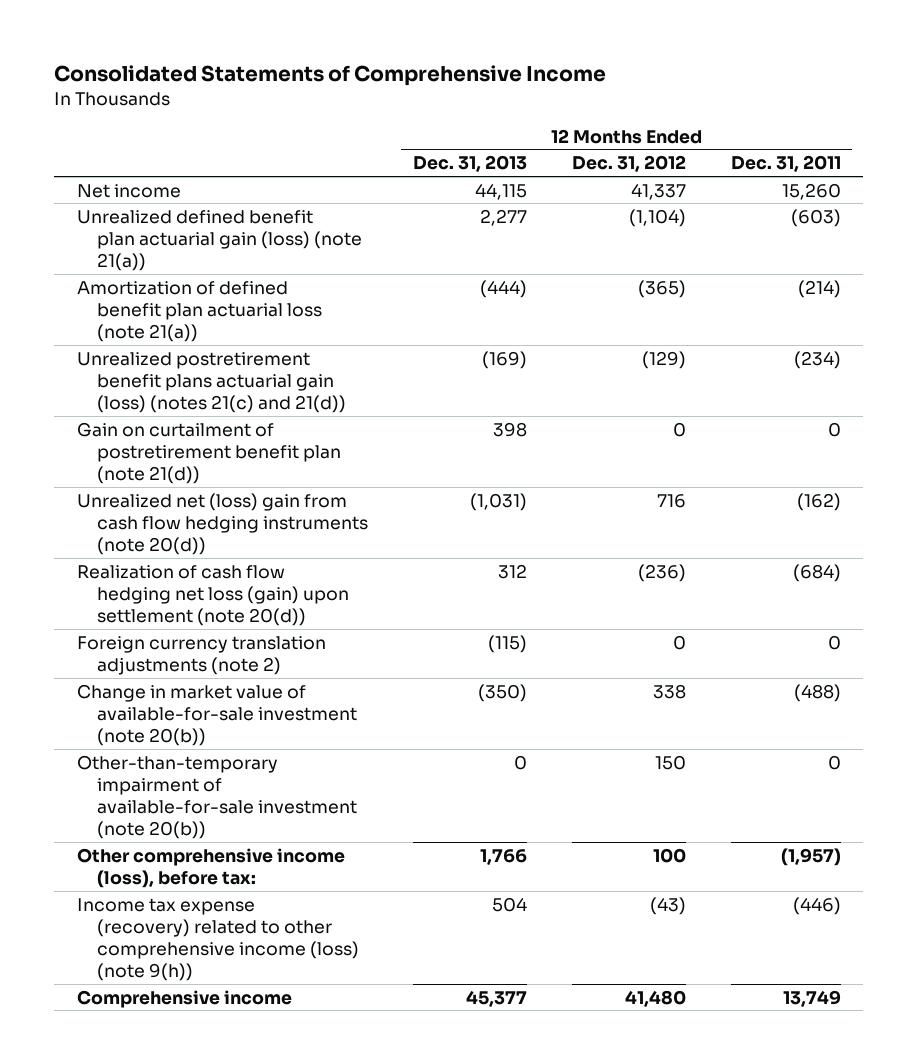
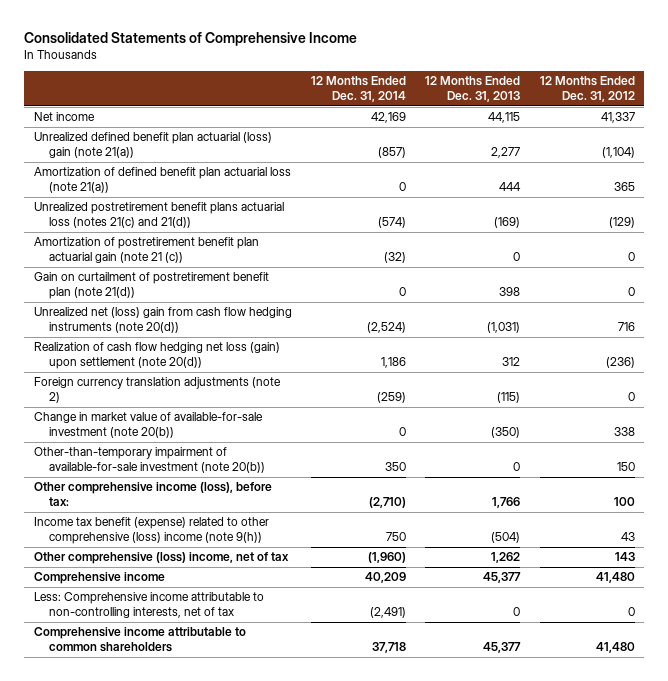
[730,155,841,173] Dec. 31, 2011 -> none
none -> [310,76,406,103] 12 Months Ended Dec. 31, 2014
[76,209,362,271] Unrealized defined benefit plan actuarial gain (loss) (note 21(a)) -> [33,132,272,159] Unrealized defined benefit plan actuarial (loss) gain (note 21(a))
[479,279,527,298] (444) -> [499,182,522,192] 444
[637,279,686,298] (365) -> [613,182,635,192] 365
[76,351,346,413] Unrealized postretirement benefit plans actuarial gain (loss) (notes 21(c) and 21(d)) -> [33,202,284,229] Unrealized postretirement benefit plans actuarial loss (notes 21(c) and 21(d))
none -> [33,237,259,264] Amortization of postretirement benefit plan actuarial gain (note 21 (c))
[76,897,359,981] Income tax expense (recovery) related to other comprehensive income (loss) (note 9(h)) -> [33,517,269,545] Income tax benefit (expense) related to other comprehensive (loss) income (note 9(h))
[491,896,527,912] 504 -> [491,532,521,544] (504)
[649,896,686,915] (43) -> [620,532,635,542] 43
none -> [33,552,289,565] Other comprehensive (loss) income, net of tax
none -> [33,592,264,619] Less: Comprehensive income attributable to non-controlling interests, net of tax
none -> [33,627,246,653] Comprehensive income attributable to common shareholders

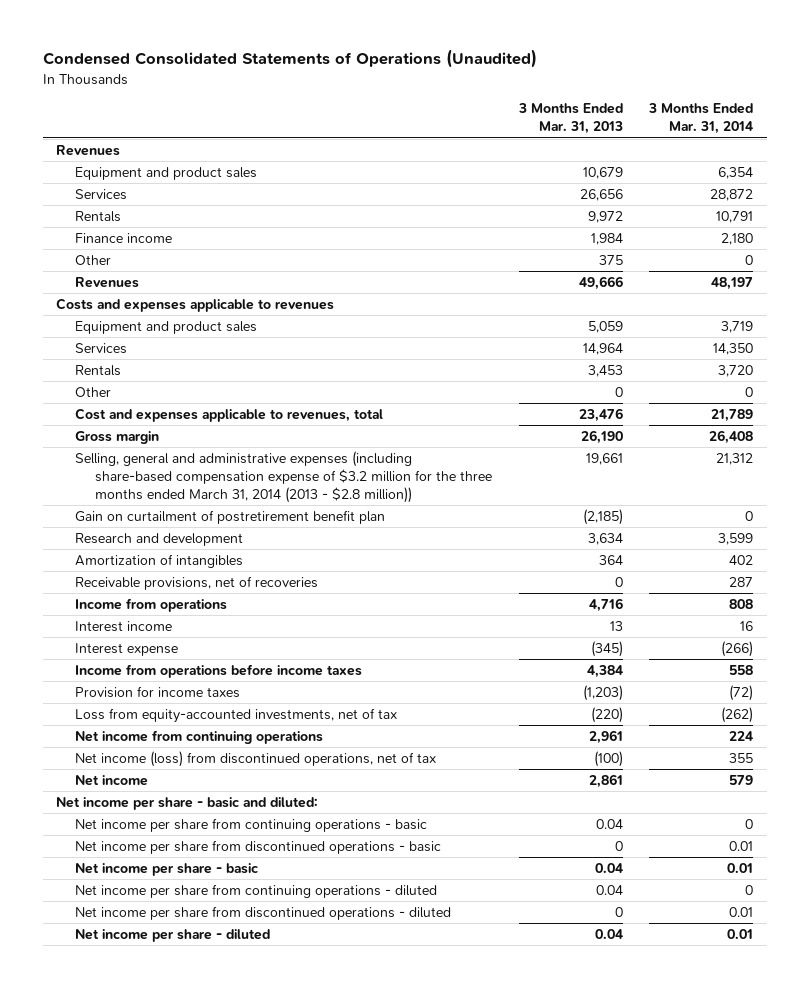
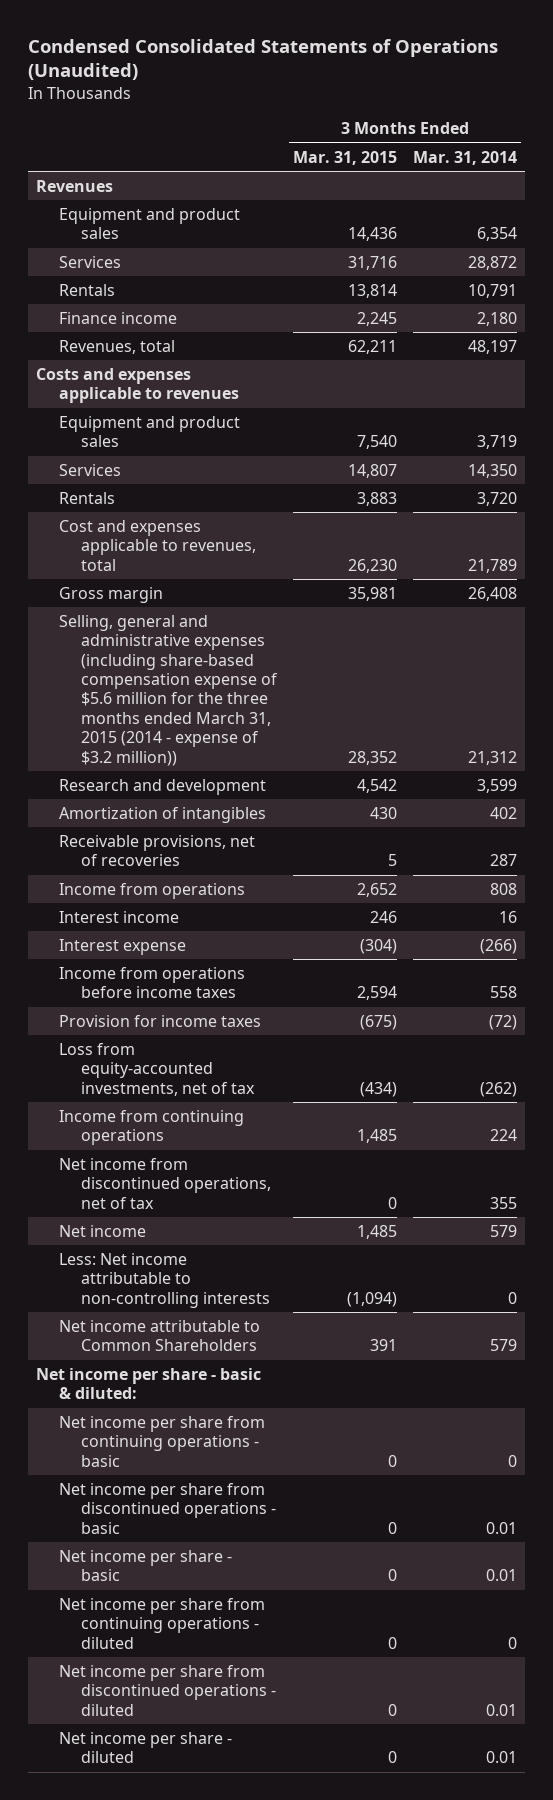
[517,103,623,135] 3 Months Ended Mar. 31, 2013 -> none
none -> [292,150,397,165] Mar. 31, 2015
[75,254,112,265] Other -> none
[75,276,140,288] Revenues -> [58,339,175,354] Revenues, total
[75,386,112,397] Other -> none
[75,509,386,524] Gain on curtailment of postretirement benefit plan -> none
[75,450,493,503] Selling, general and administrative expenses (including share-based compensation expense of $3.2 million for the three months ended March 31, 2014 (2013 - $2.8 million)) -> [58,614,279,766] Selling, general and administrative expenses (including share-based compensation expense of $5.6 million for the three months ended March 31, 2015 (2014 - expense of $3.2 million))
[75,729,324,744] Net income from continuing operations -> [58,1109,244,1146] Income from continuing operations
[75,750,437,767] Net income (loss) from discontinued operations, net of tax -> [58,1157,272,1209] Net income from discontinued operations, net of tax
none -> [58,1252,271,1308] Less: Net income attributable to non-controlling interests
none -> [58,1319,260,1352] Net income attributable to Common Shareholders
[55,796,318,810] Net income per share - basic and diluted: -> [35,1367,261,1400] Net income per share - basic & diluted:

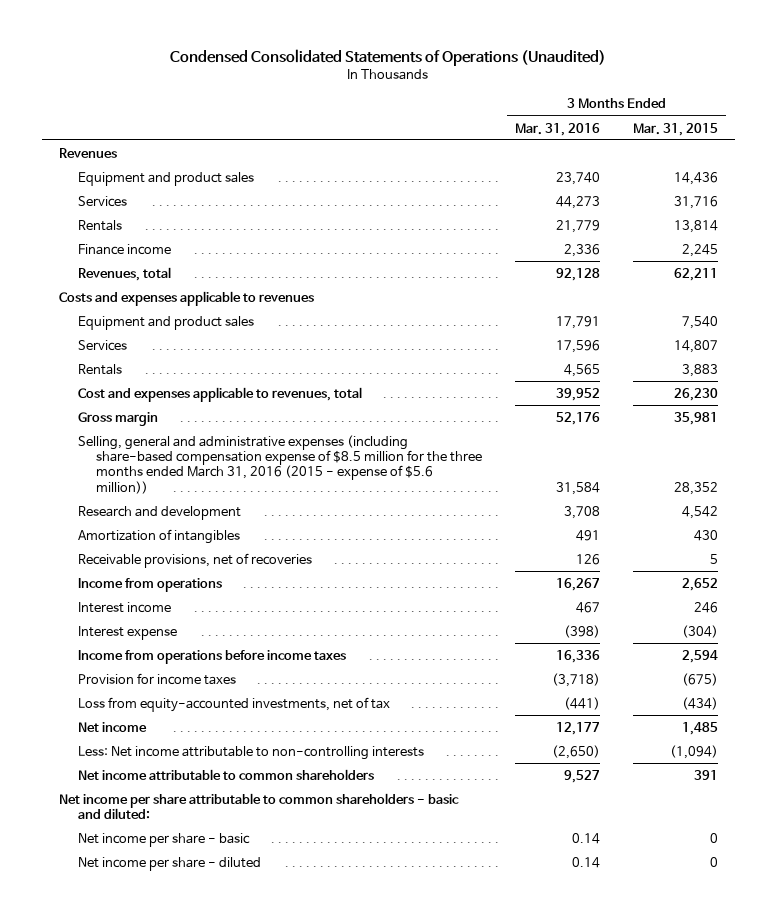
[412,150,517,165] Mar. 31, 2014 -> none
none -> [515,122,601,136] Mar. 31, 2016
[58,614,279,766] Selling, general and administrative expenses (including share-based compensation expense of $5.6 million for the three months ended March 31, 2015 (2014 - expense of $3.2 million)) -> [77,434,483,494] Selling, general and administrative expenses (including share-based compensation expense of $8.5 million for the three months ended March 31, 2016 (2015 - expense of $5.6 million))
[58,1109,244,1146] Income from continuing operations -> none
[58,1157,272,1209] Net income from discontinued operations, net of tax -> none
[58,1415,265,1467] Net income per share from continuing operations - basic -> none
[58,1482,277,1534] Net income per share from discontinued operations - basic -> none
[58,1319,260,1352] Net income attributable to Common Shareholders -> [77,768,374,780] Net income attributable to common shareholders
[35,1367,261,1400] Net income per share - basic & diluted: -> [58,792,459,819] Net income per share attributable to common shareholders - basic and diluted:
[58,1597,265,1649] Net income per share from continuing operations - diluted -> none
[58,1664,277,1716] Net income per share from discontinued operations - diluted -> none

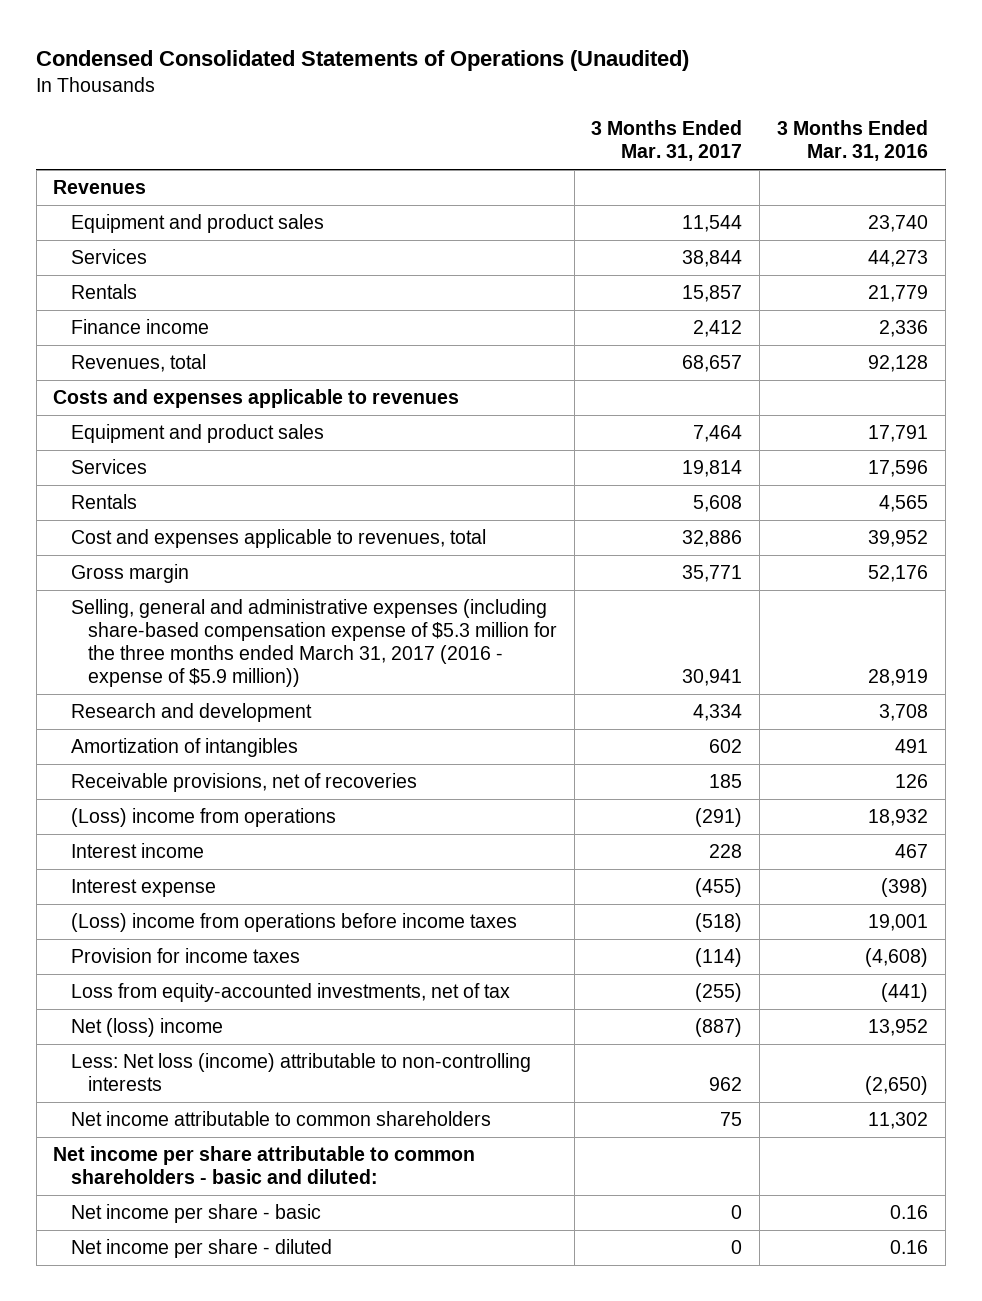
[633,122,719,136] Mar. 31, 2015 -> none
none -> [591,120,743,162] 3 Months Ended Mar. 31, 2017
[77,434,483,494] Selling, general and administrative expenses (including share-based compensation expense of $8.5 million for the three months ended March 31, 2016 (2015 - expense of $5.6 million)) -> [70,599,557,688] Selling, general and administrative expenses (including share-based compensation expense of $5.3 million for the three months ended March 31, 2017 (2016 - expense of $5.9 million))
[556,481,601,495] 31,584 -> [868,669,929,687] 28,919
[77,577,222,592] Income from operations -> [70,808,336,828] (Loss) income from operations
[556,577,601,591] 16,267 -> [868,809,929,827] 18,932
[77,649,346,664] Income from operations before income taxes -> [70,913,517,933] (Loss) income from operations before income taxes
[556,649,601,663] 16,336 -> [868,914,929,932] 19,001
[552,672,601,687] (3,718) -> [865,948,929,968] (4,608)
[77,721,147,732] Net income -> [70,1018,223,1038] Net (loss) income
[556,721,601,735] 12,177 -> [868,1019,929,1037] 13,952
[77,745,424,760] Less: Net income attributable to non-controlling interests -> [70,1053,531,1092] Less: Net loss (income) attributable to non-controlling interests
[564,769,601,783] 9,527 -> [868,1112,929,1130] 11,302
[572,832,601,844] 0.14 -> [890,1205,929,1220] 0.16
[572,856,601,868] 0.14 -> [890,1240,929,1255] 0.16

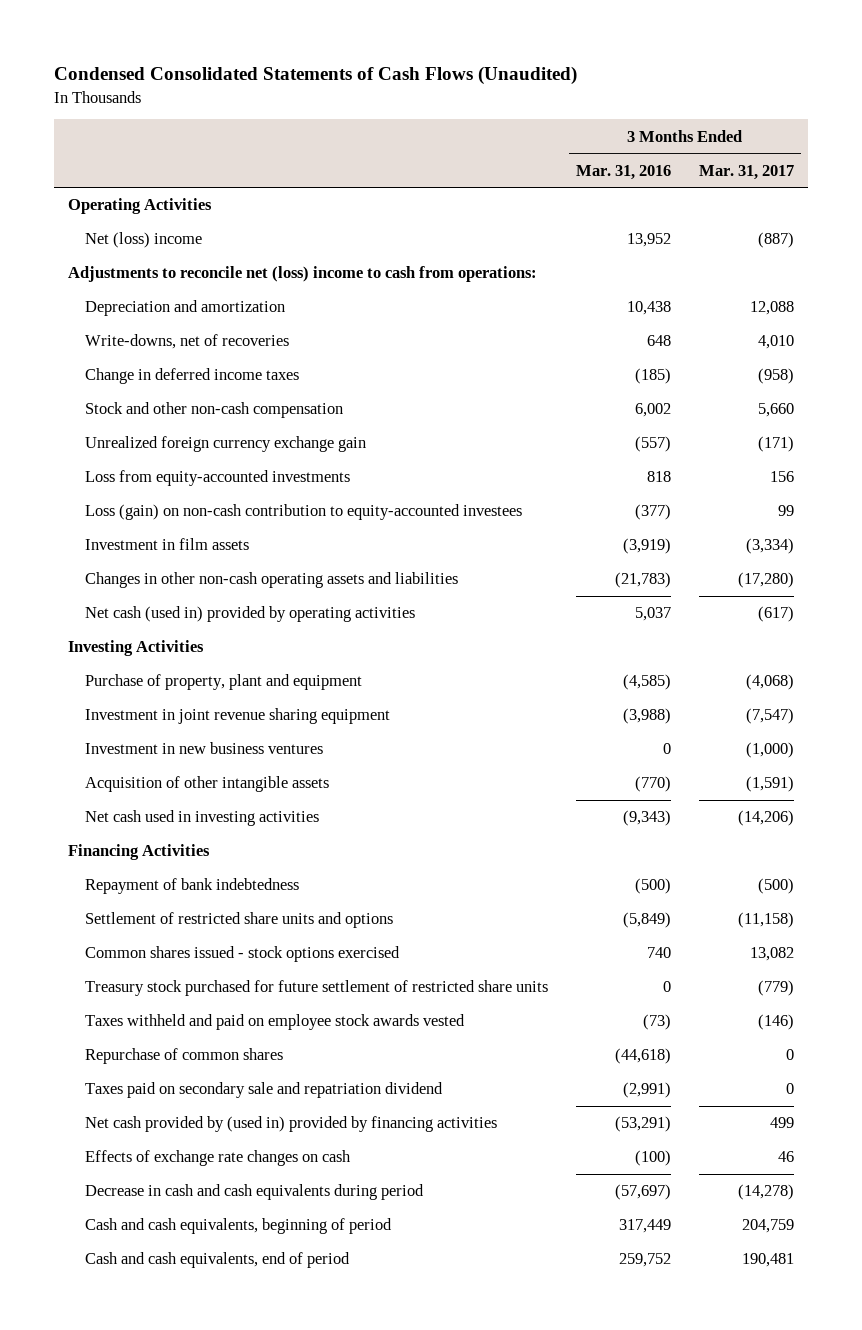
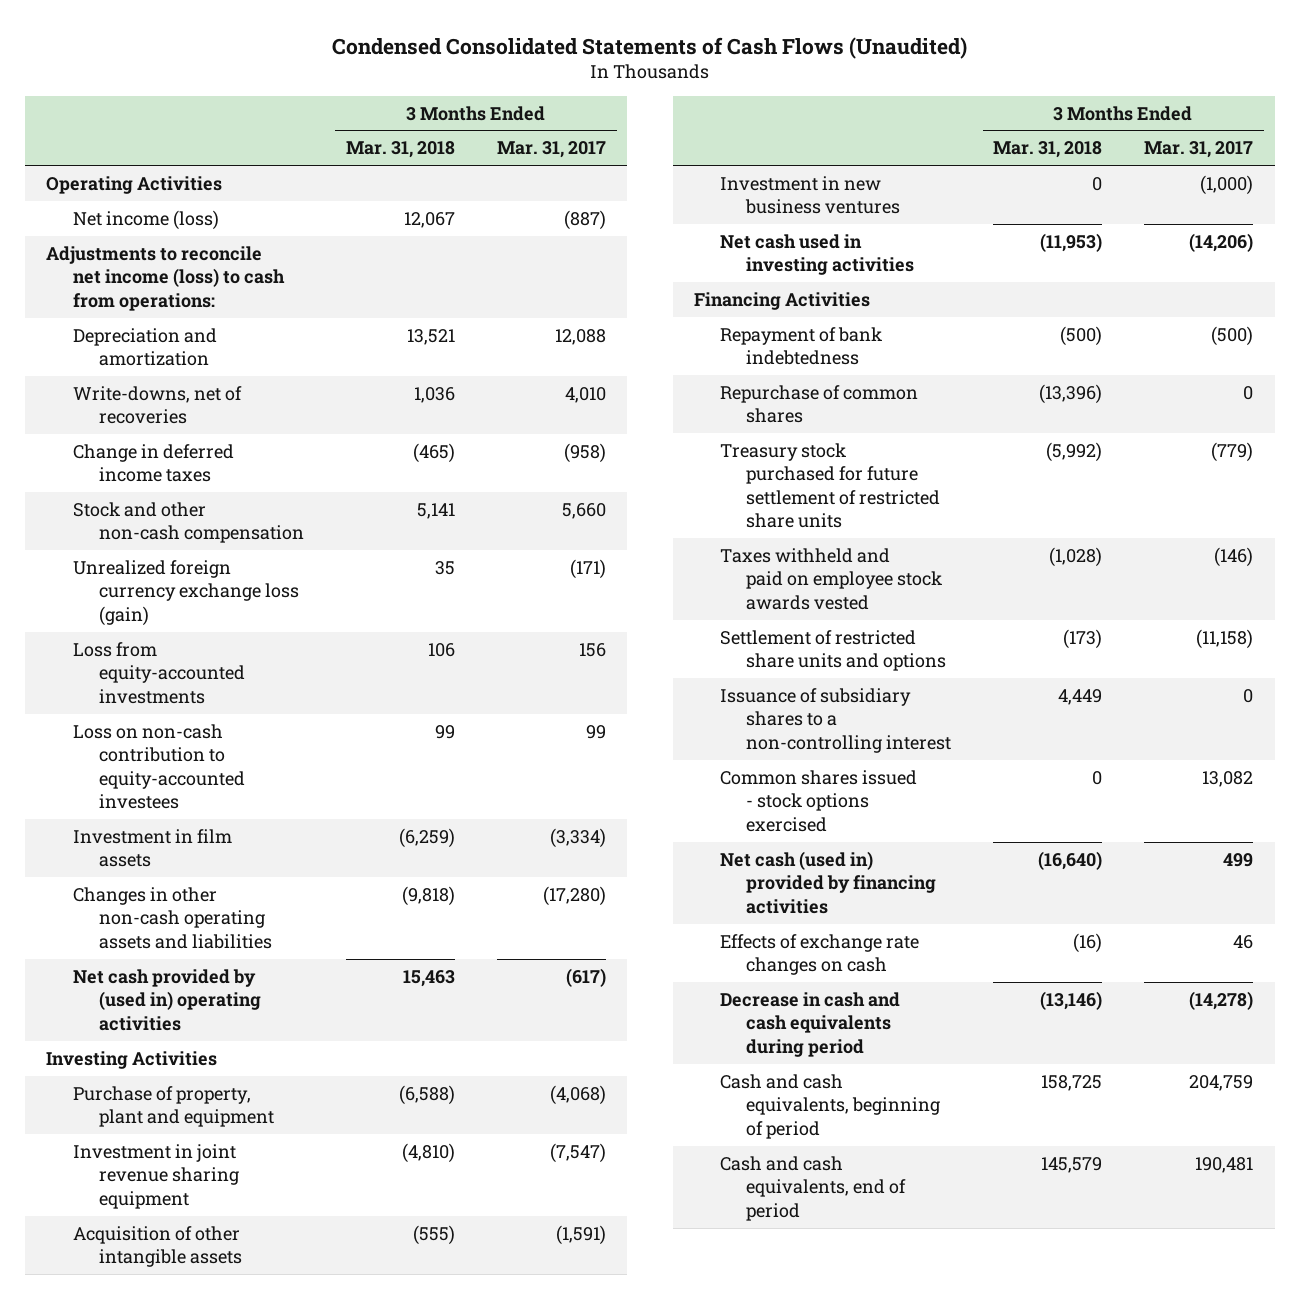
[575,164,671,180] Mar. 31, 2016 -> none
none -> [346,141,456,159] Mar. 31, 2018
[84,232,202,249] Net (loss) income -> [72,209,219,230] Net income (loss)
[68,266,538,283] Adjustments to reconcile net (loss) income to cash from operations: -> [46,245,285,311] Adjustments to reconcile net income (loss) to cash from operations:
[84,436,366,453] Unrealized foreign currency exchange gain -> [72,559,299,626] Unrealized foreign currency exchange loss (gain)
[84,504,522,521] Loss (gain) on non-cash contribution to equity-accounted investees -> [72,723,245,810] Loss on non-cash contribution to equity-accounted investees
[84,606,415,623] Net cash (used in) provided by operating activities -> [72,968,261,1031] Net cash provided by (used in) operating activities
[84,742,323,755] Investment in new business ventures -> [719,175,901,215] Investment in new business ventures
[84,1048,283,1065] Repurchase of common shares -> [719,384,918,424] Repurchase of common shares
[84,1082,443,1099] Taxes paid on secondary sale and repatriation dividend -> none
[84,912,393,929] Settlement of restricted share units and options -> [719,629,947,672] Settlement of restricted share units and options
none -> [719,687,952,753] Issuance of subsidiary shares to a non-controlling interest
[84,946,400,963] Common shares issued - stock options exercised -> [719,769,917,832] Common shares issued - stock options exercised
[84,1116,497,1133] Net cash provided by (used in) provided by financing activities -> [719,850,937,914] Net cash (used in) provided by financing activities

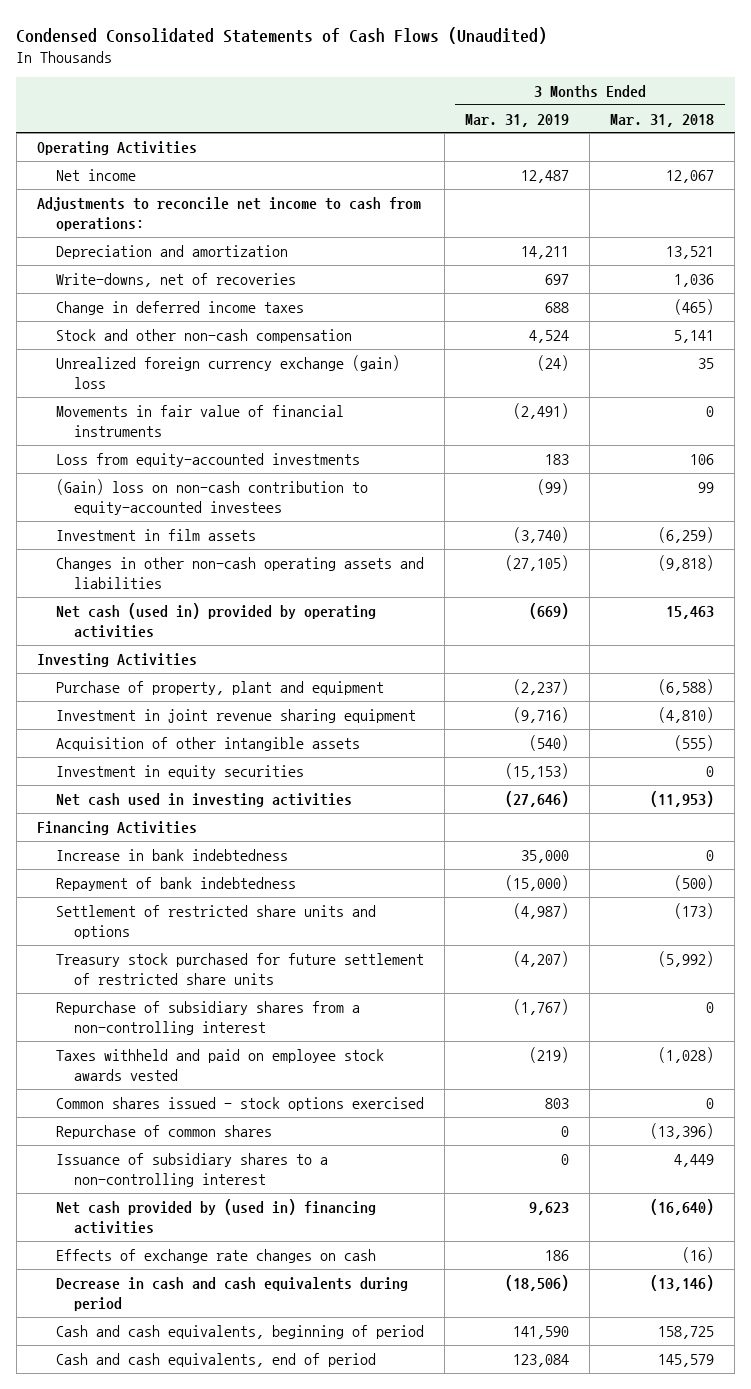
[497,141,607,159] Mar. 31, 2017 -> none
none -> [464,113,569,127] Mar. 31, 2019
[72,209,219,230] Net income (loss) -> [55,168,136,181] Net income
[46,245,285,311] Adjustments to reconcile net income (loss) to cash from operations: -> [36,196,421,231] Adjustments to reconcile net income to cash from operations:
[72,559,299,626] Unrealized foreign currency exchange loss (gain) -> [55,354,400,389] Unrealized foreign currency exchange (gain) loss
none -> [55,404,344,437] Movements in fair value of financial instruments
[72,723,245,810] Loss on non-cash contribution to equity-accounted investees -> [55,478,368,515] (Gain) loss on non-cash contribution to equity-accounted investees
[72,968,261,1031] Net cash provided by (used in) operating activities -> [55,602,376,638] Net cash (used in) provided by operating activities
[719,175,901,215] Investment in new business ventures -> none
none -> [55,764,304,779] Investment in equity securities
none -> [55,848,288,861] Increase in bank indebtedness
[719,629,947,672] Settlement of restricted share units and options -> [55,904,376,939] Settlement of restricted share units and options
none -> [55,1000,360,1035] Repurchase of subsidiary shares from a non-controlling interest
[719,384,918,424] Repurchase of common shares -> [55,1124,272,1139] Repurchase of common shares
[719,687,952,753] Issuance of subsidiary shares to a non-controlling interest -> [55,1152,328,1187] Issuance of subsidiary shares to a non-controlling interest
[719,850,937,914] Net cash (used in) provided by financing activities -> [55,1198,376,1234] Net cash provided by (used in) financing activities

